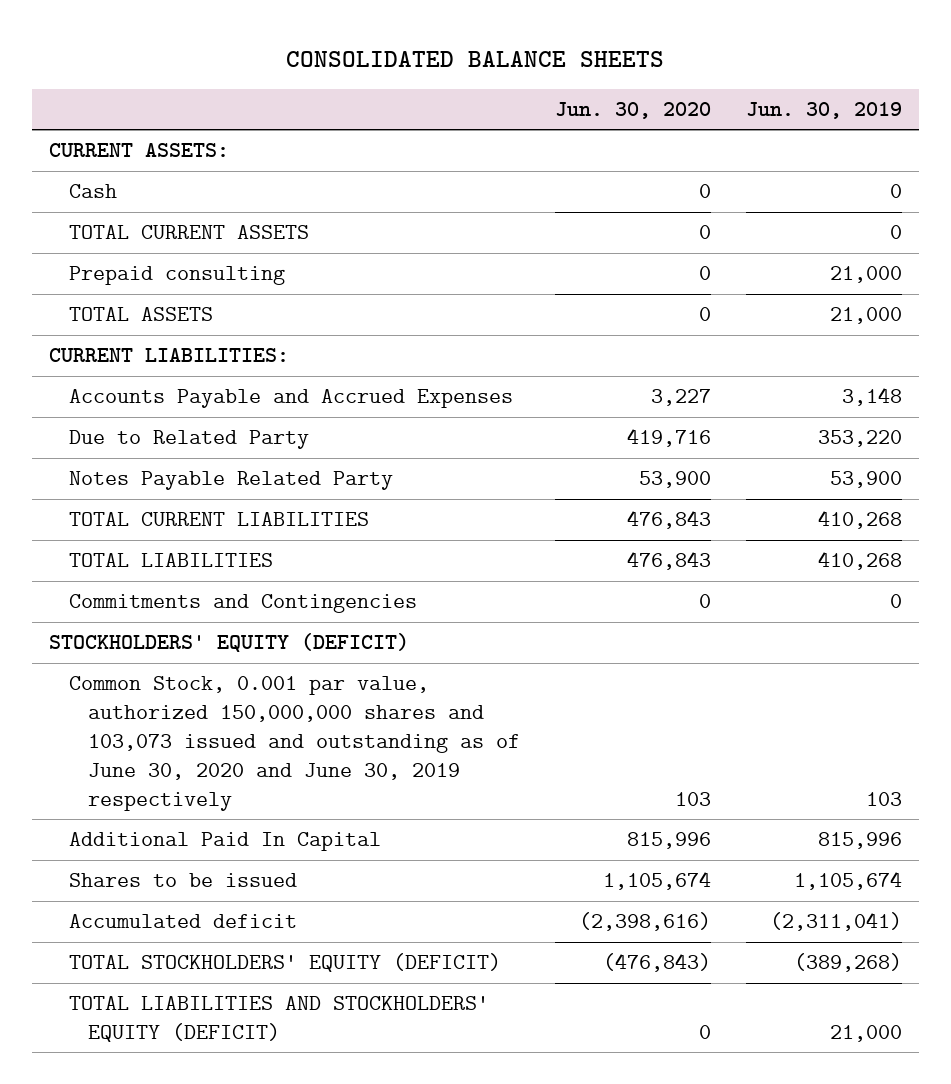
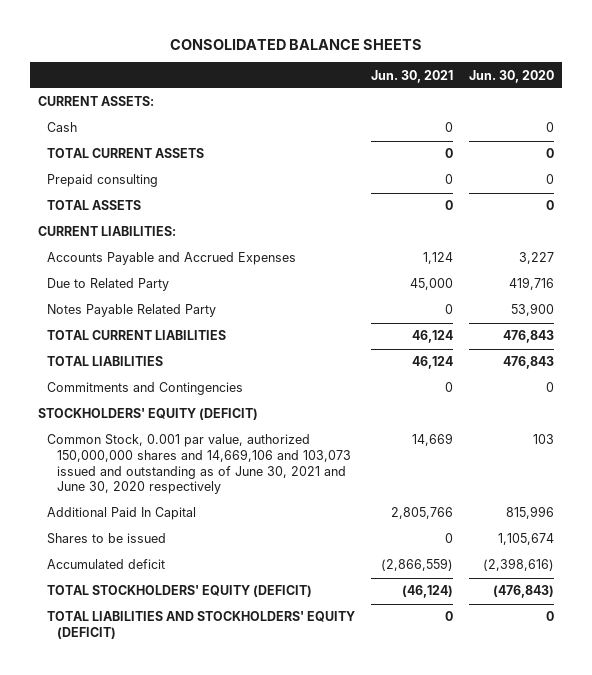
[745,102,902,120] Jun. 30, 2019 -> none
none -> [371,69,454,83] Jun. 30, 2021
[68,676,521,811] Common Stock, 0.001 par value, authorized 150,000,000 shares and 103,073 issued and outstanding as of June 30, 2020 and June 30, 2019 respectively -> [47,434,351,495] Common Stock, 0.001 par value, authorized 150,000,000 shares and 14,669,106 and 103,073 issued and outstanding as of June 30, 2021 and June 30, 2020 respectively

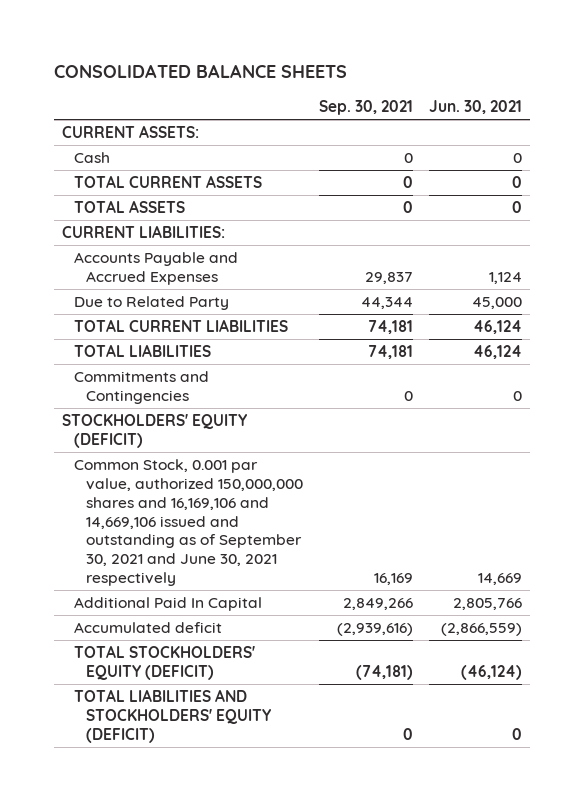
[468,69,554,83] Jun. 30, 2020 -> none
none -> [318,99,413,115] Sep. 30, 2021
[47,174,159,188] Prepaid consulting -> none
[47,304,217,318] Notes Payable Related Party -> none
[47,434,351,495] Common Stock, 0.001 par value, authorized 150,000,000 shares and 14,669,106 and 103,073 issued and outstanding as of June 30, 2021 and June 30, 2020 respectively -> [74,459,304,587] Common Stock, 0.001 par value, authorized 150,000,000 shares and 16,169,106 and 14,669,106 issued and outstanding as of September 30, 2021 and June 30, 2021 respectively
[47,533,167,545] Shares to be issued -> none

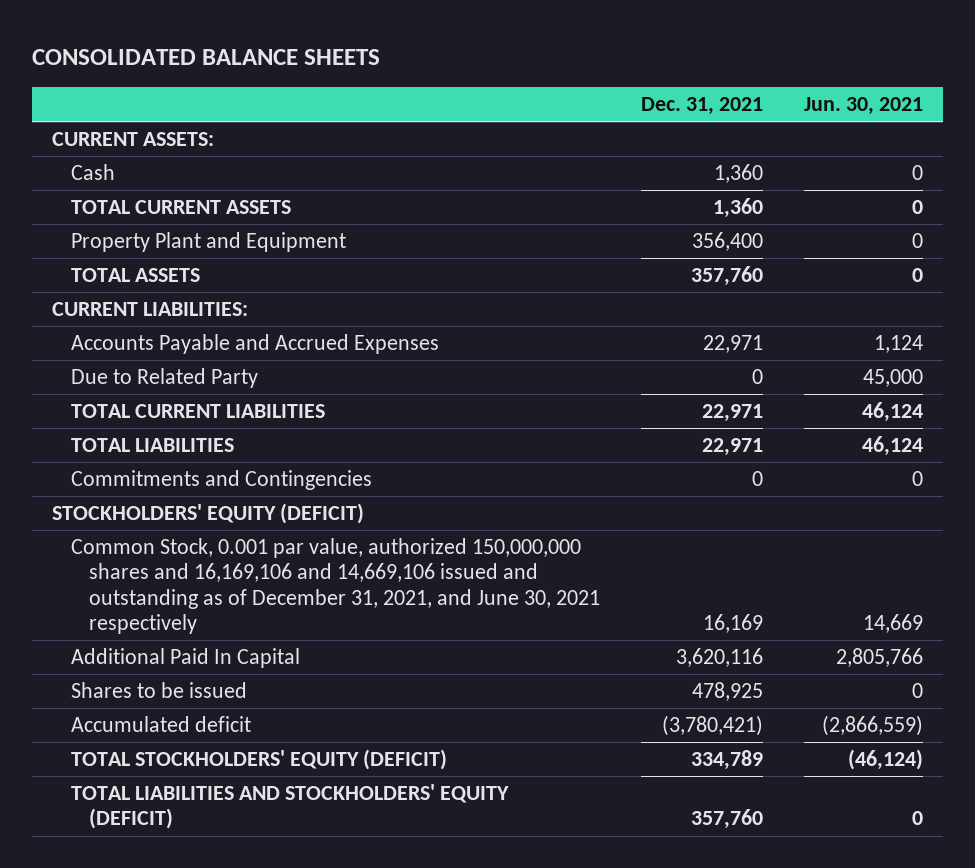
[318,99,413,115] Sep. 30, 2021 -> none
none -> [640,96,763,115] Dec. 31, 2021
none -> [70,232,346,253] Property Plant and Equipment
[74,459,304,587] Common Stock, 0.001 par value, authorized 150,000,000 shares and 16,169,106 and 14,669,106 issued and outstanding as of September 30, 2021 and June 30, 2021 respectively -> [70,538,601,635] Common Stock, 0.001 par value, authorized 150,000,000 shares and 16,169,106 and 14,669,106 issued and outstanding as of December 31, 2021, and June 30, 2021 respectively
none -> [70,682,247,699] Shares to be issued

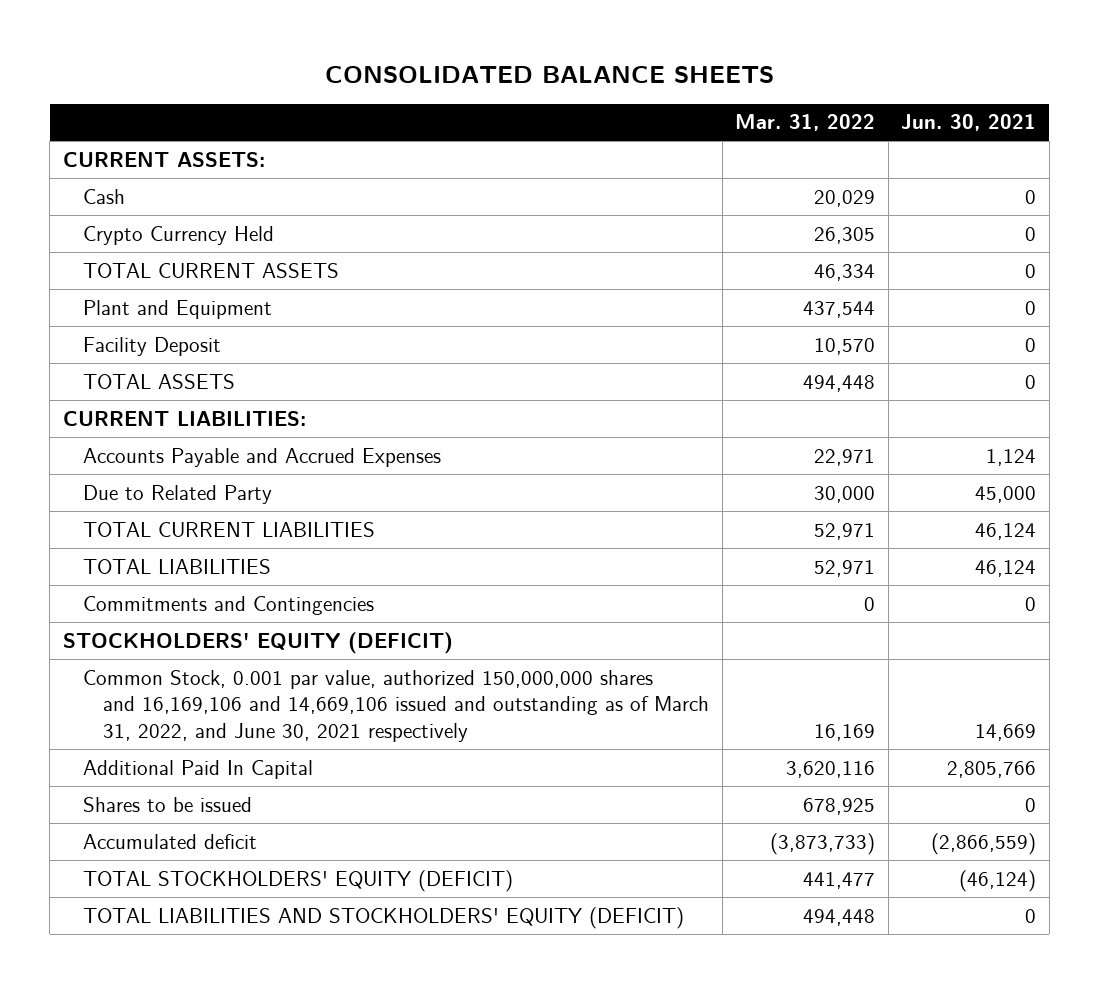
[640,96,763,115] Dec. 31, 2021 -> none
none -> [735,114,876,132] Mar. 31, 2022
none -> [83,225,275,245] Crypto Currency Held
[70,232,346,253] Property Plant and Equipment -> [83,299,273,319] Plant and Equipment
none -> [83,336,222,356] Facility Deposit
[70,538,601,635] Common Stock, 0.001 par value, authorized 150,000,000 shares and 16,169,106 and 14,669,106 issued and outstanding as of December 31, 2021, and June 30, 2021 respectively -> [83,669,710,743] Common Stock, 0.001 par value, authorized 150,000,000 shares and 16,169,106 and 14,669,106 issued and outstanding as of March 31, 2022, and June 30, 2021 respectively

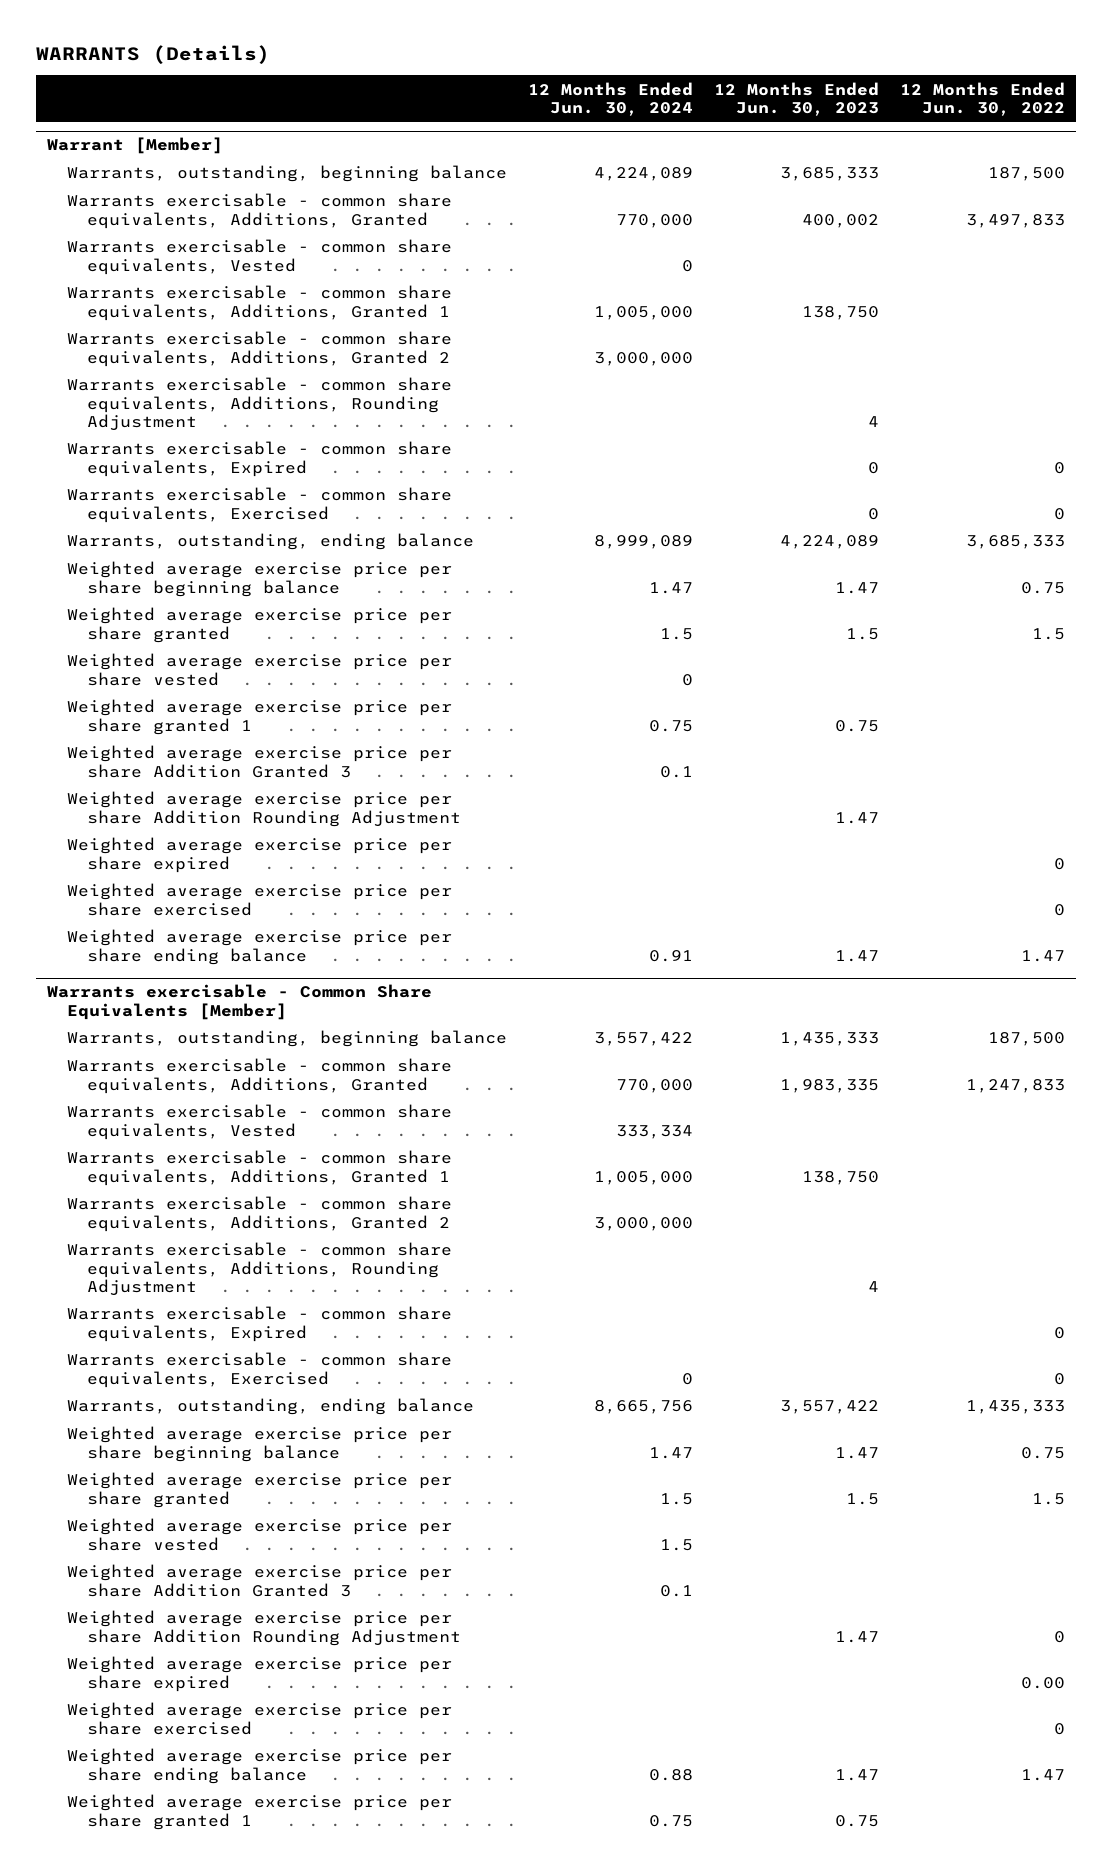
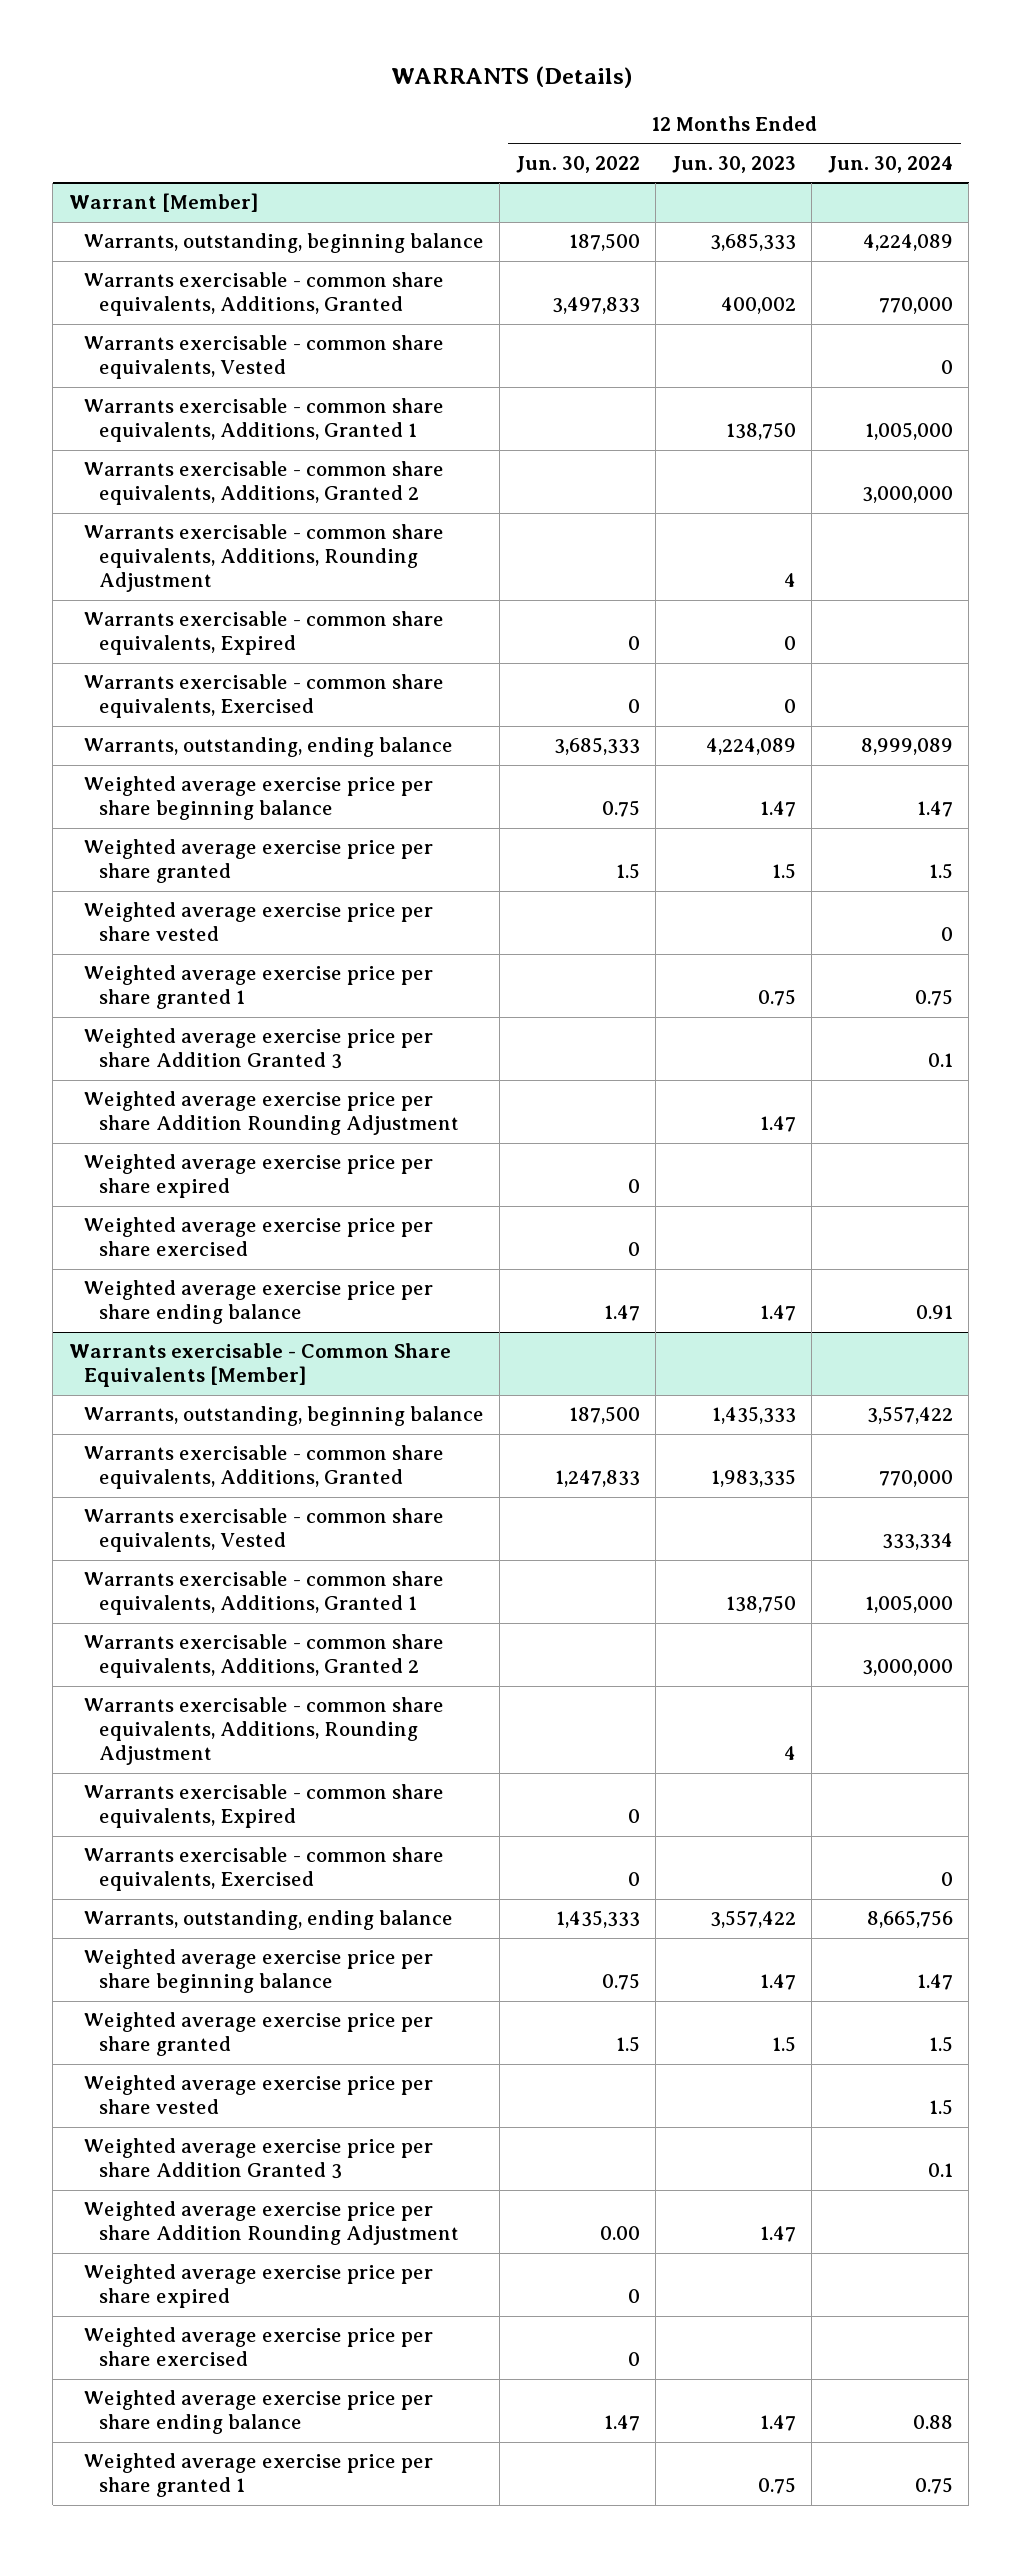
[1054,1630,1066,1643] 0 -> [599,2226,640,2241] 0.00
[1021,1676,1066,1689] 0.00 -> [627,2289,640,2304] 0

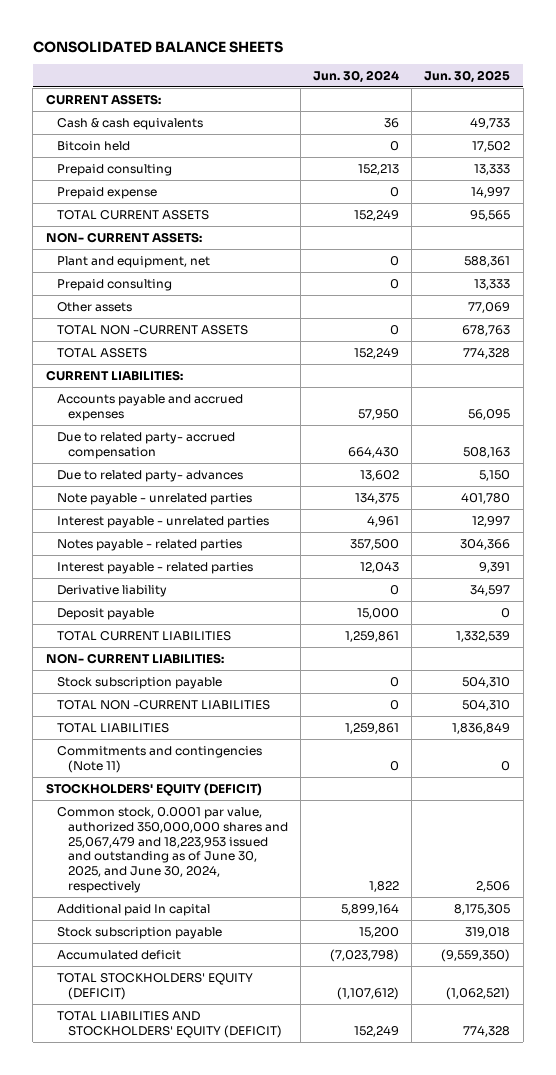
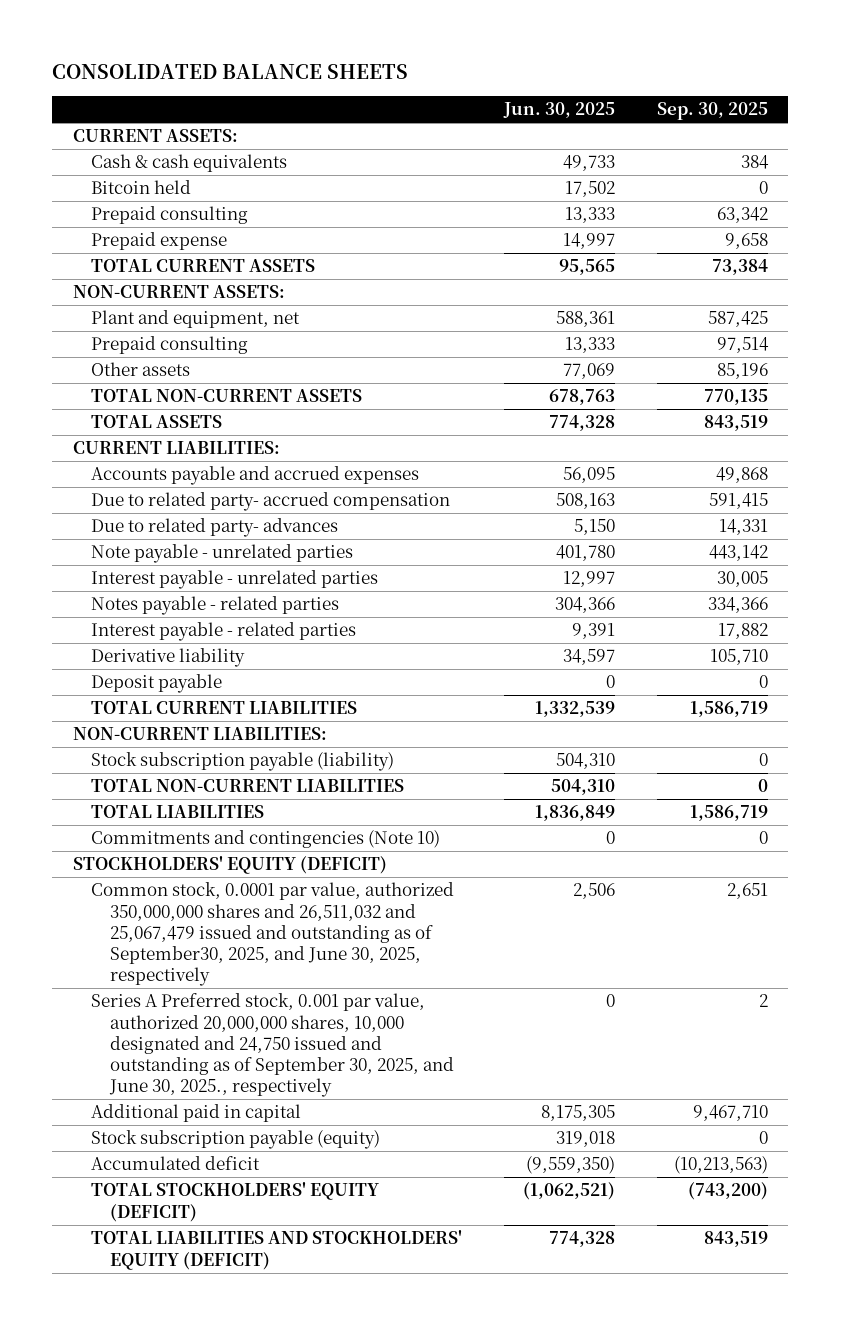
[313,69,400,83] Jun. 30, 2024 -> none
none -> [656,102,768,121] Sep. 30, 2025
[45,231,202,243] NON- CURRENT ASSETS: -> [73,285,286,299] NON-CURRENT ASSETS:
[56,324,248,335] TOTAL NON -CURRENT ASSETS -> [91,389,363,403] TOTAL NON-CURRENT ASSETS
[45,652,224,664] NON- CURRENT LIABILITIES: -> [73,727,328,741] NON-CURRENT LIABILITIES:
[56,676,222,689] Stock subscription payable -> [91,752,395,772] Stock subscription payable (liability)
[56,699,270,710] TOTAL NON -CURRENT LIABILITIES -> [91,779,405,793] TOTAL NON-CURRENT LIABILITIES
[56,745,262,773] Commitments and contingencies (Note 11) -> [91,830,441,849] Commitments and contingencies (Note 10)
[56,806,288,894] Common stock, 0.0001 par value, authorized 350,000,000 shares and 25,067,479 and 18,223,953 issued and outstanding as of June 30, 2025, and June 30, 2024, respectively -> [91,882,455,987] Common stock, 0.0001 par value, authorized 350,000,000 shares and 26,511,032 and 25,067,479 issued and outstanding as of September30, 2025, and June 30, 2025, respectively
none -> [91,993,454,1098] Series A Preferred stock, 0.001 par value, authorized 20,000,000 shares, 10,000 designated and 24,750 issued and outstanding as of September 30, 2025, and June 30, 2025., respectively
[56,903,210,916] Additional paid In capital -> [91,1104,302,1123] Additional paid in capital
[56,926,222,939] Stock subscription payable -> [91,1130,381,1150] Stock subscription payable (equity)

